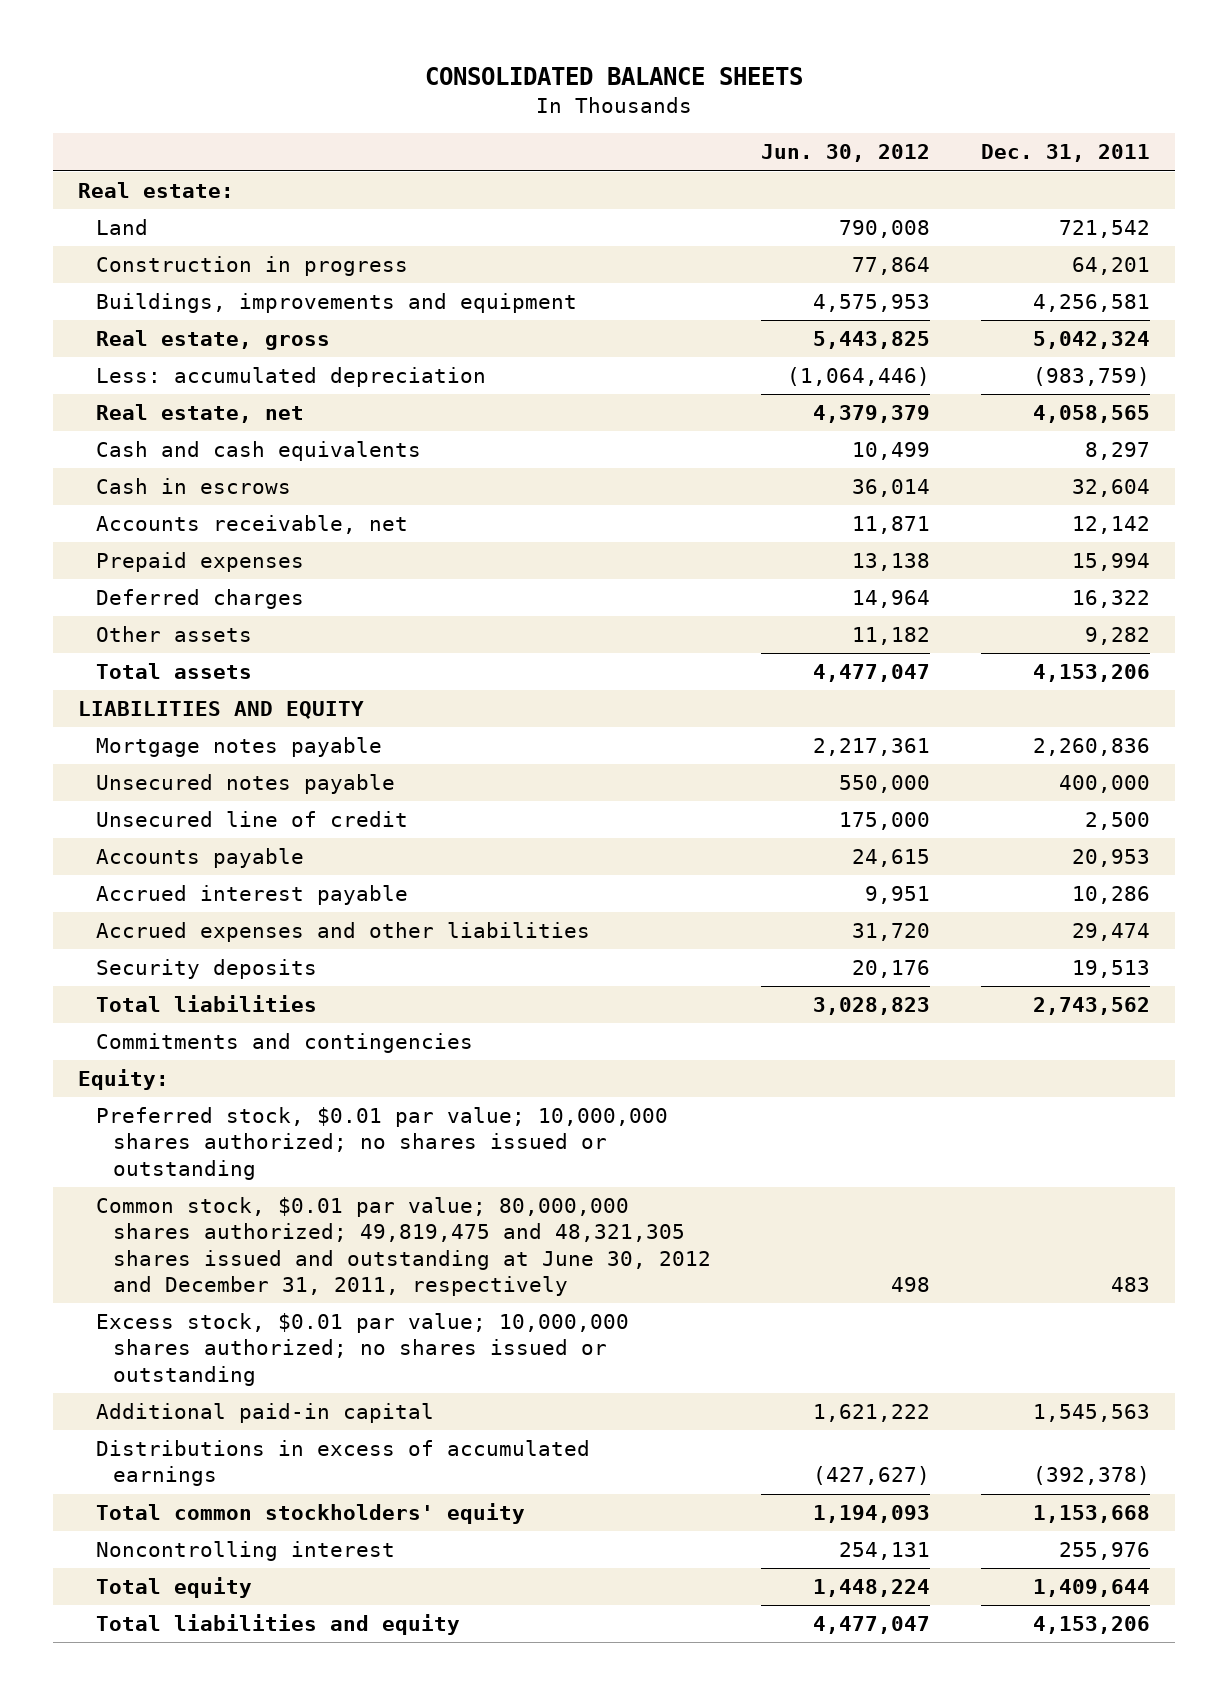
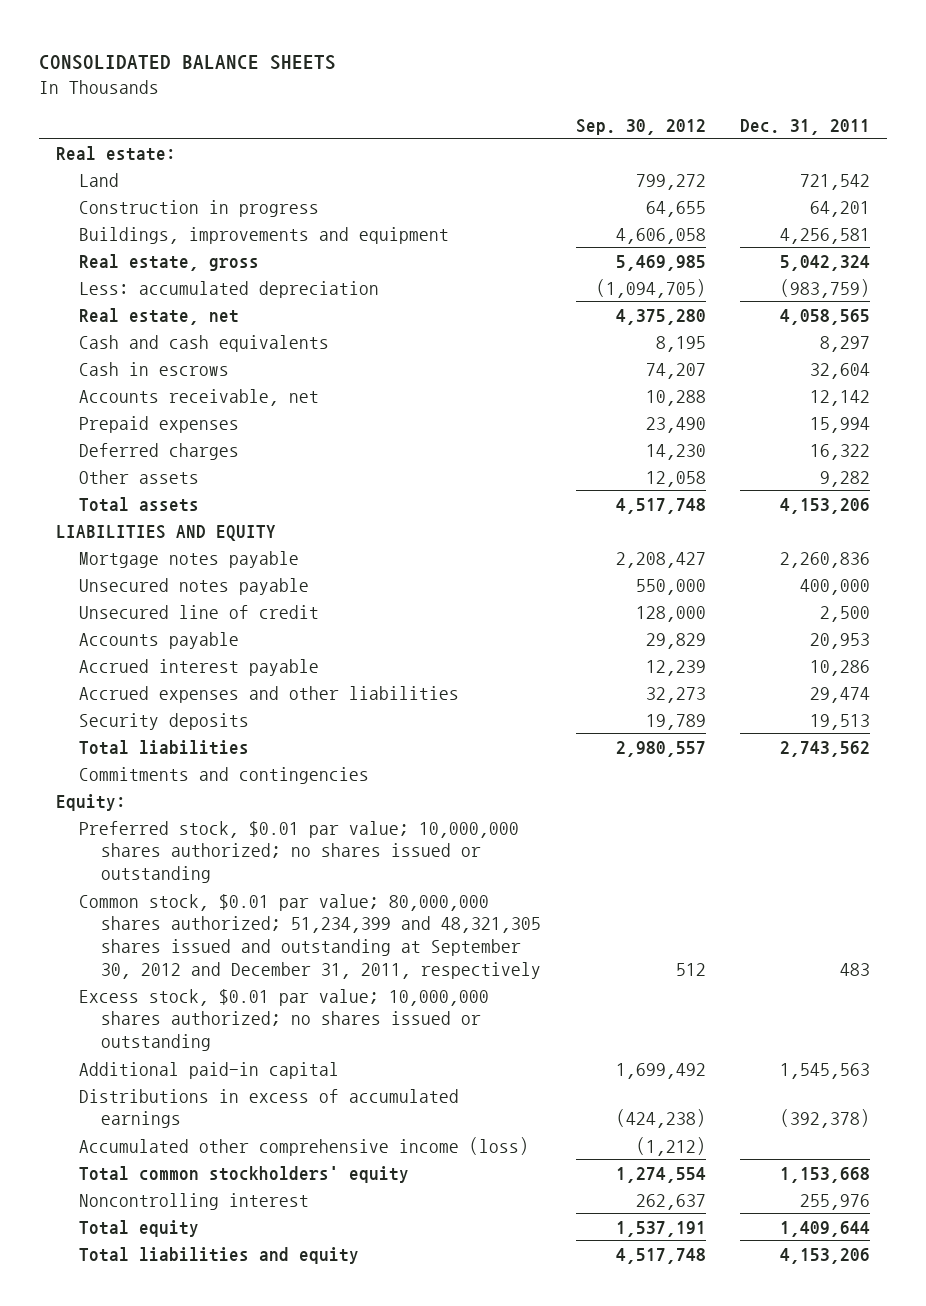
[761,144,931,163] Jun. 30, 2012 -> none
none -> [575,118,706,135] Sep. 30, 2012
[95,1197,711,1296] Common stock, $0.01 par value; 80,000,000 shares authorized; 49,819,475 and 48,321,305 shares issued and outstanding at June 30, 2012 and December 31, 2011, respectively -> [78,893,542,979] Common stock, $0.01 par value; 80,000,000 shares authorized; 51,234,399 and 48,321,305 shares issued and outstanding at September 30, 2012 and December 31, 2011, respectively
none -> [78,1136,529,1156] Accumulated other comprehensive income (loss)

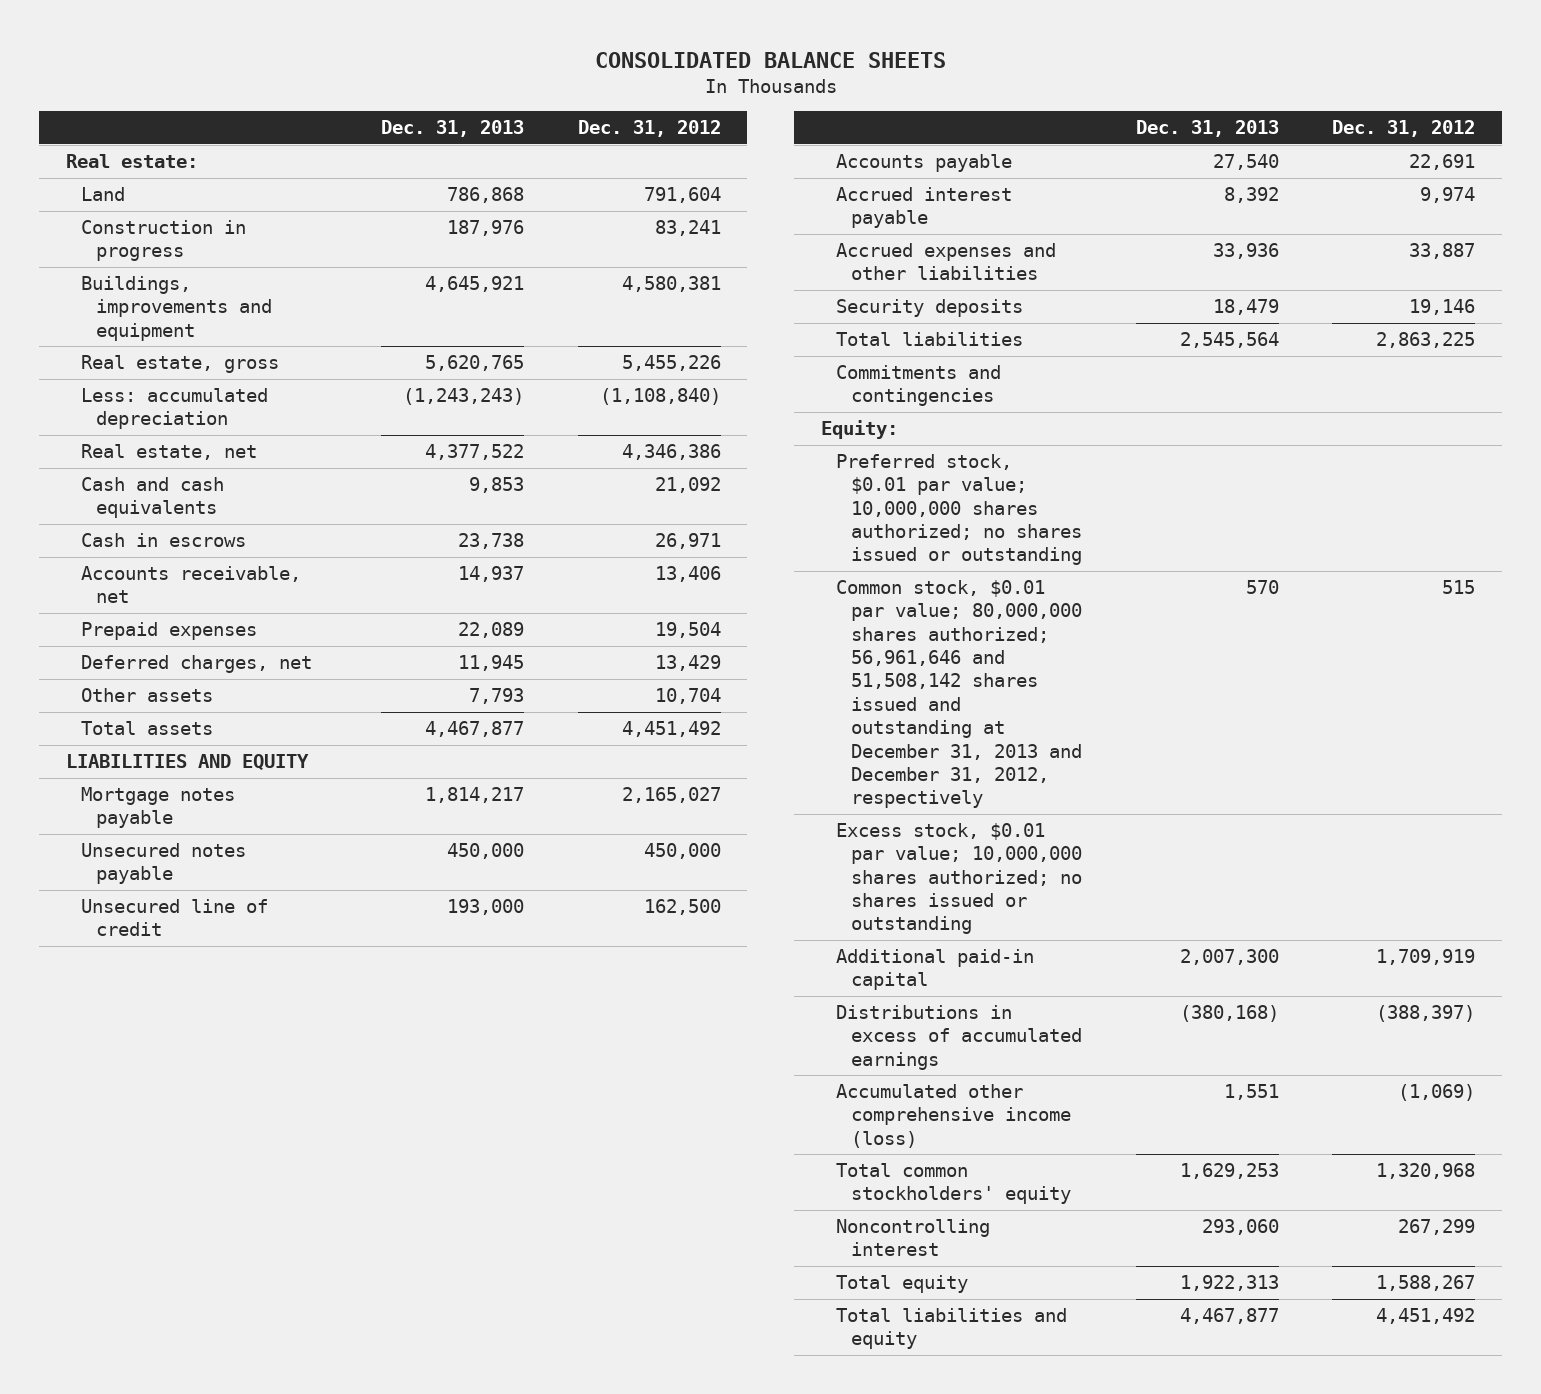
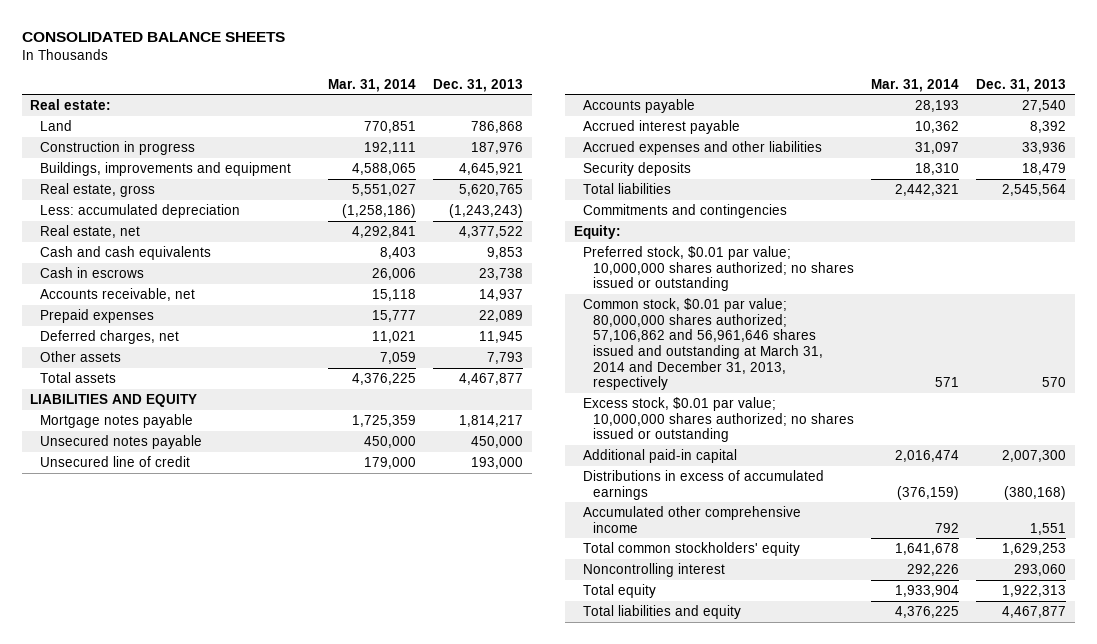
[577,120,721,138] Dec. 31, 2012 -> none
none -> [327,78,416,92] Mar. 31, 2014
[835,580,1082,809] Common stock, $0.01 par value; 80,000,000 shares authorized; 56,961,646 and 51,508,142 shares issued and outstanding at December 31, 2013 and December 31, 2012, respectively -> [583,298,824,391] Common stock, $0.01 par value; 80,000,000 shares authorized; 57,106,862 and 56,961,646 shares issued and outstanding at March 31, 2014 and December 31, 2013, respectively
[835,1084,1071,1148] Accumulated other comprehensive income (loss) -> [583,506,802,533] Accumulated other comprehensive income

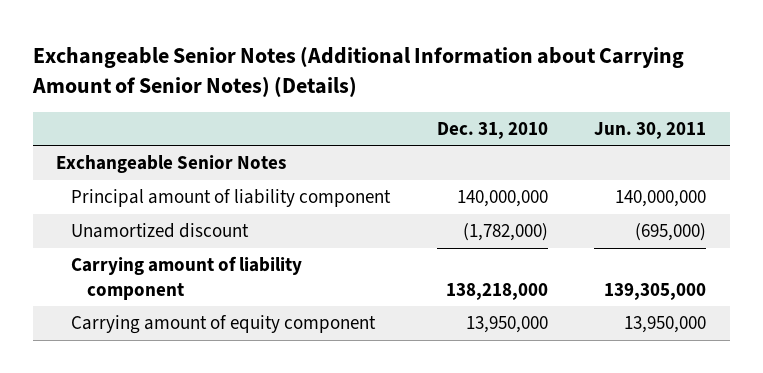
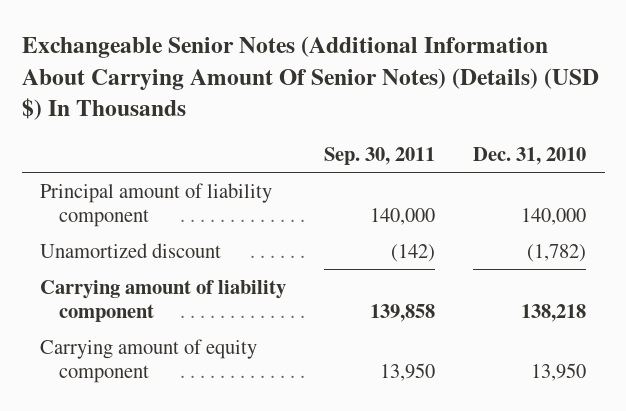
[32,45,685,97] Exchangeable Senior Notes (Additional Information about Carrying Amount of Senior Notes) (Details) -> [21,36,599,121] Exchangeable Senior Notes (Additional Information About Carrying Amount Of Senior Notes) (Details) (USD $) In Thousands
[594,121,707,139] Jun. 30, 2011 -> none
none -> [324,147,436,166] Sep. 30, 2011
[56,155,287,174] Exchangeable Senior Notes -> none
[456,190,548,208] 140,000,000 -> [520,208,586,226] 140,000
[462,223,548,242] (1,782,000) -> [526,243,586,262] (1,782)
[445,282,548,300] 138,218,000 -> [520,304,586,323] 138,218
[465,316,548,334] 13,950,000 -> [530,363,586,382] 13,950

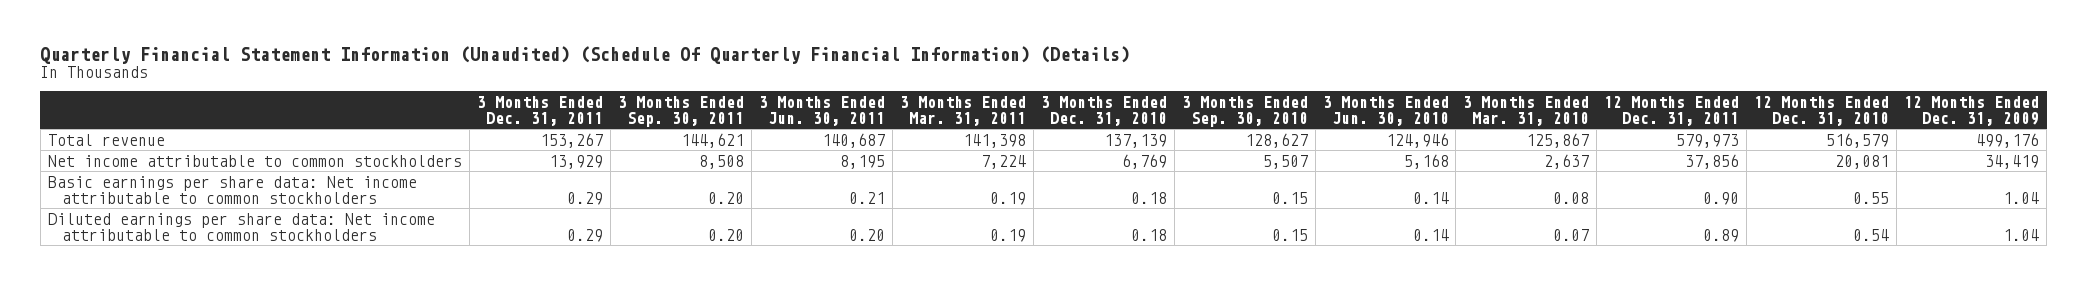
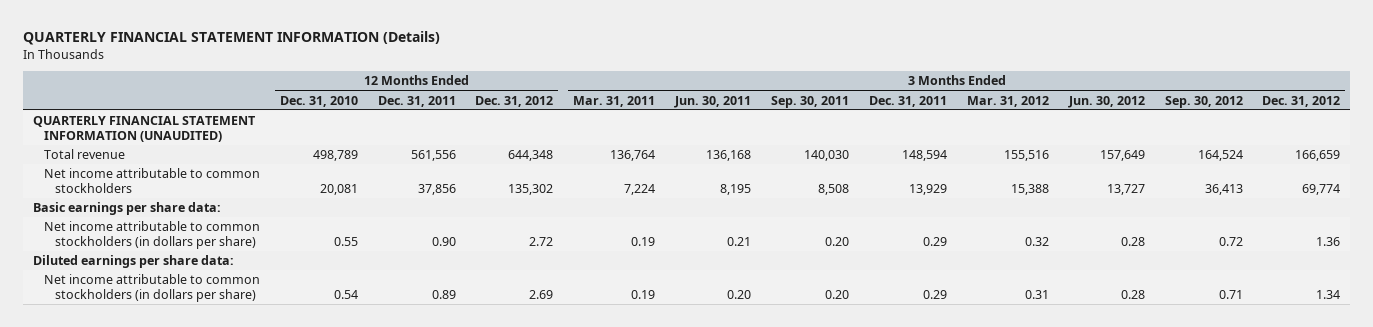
[40,45,1131,64] Quarterly Financial Statement Information (Unaudited) (Schedule Of Quarterly Financial Information) (Details) -> [22,30,440,45] QUARTERLY FINANCIAL STATEMENT INFORMATION (Details)
[1040,95,1167,126] 3 Months Ended Dec. 31, 2010 -> none
[1181,95,1308,127] 3 Months Ended Sep. 30, 2010 -> none
[1322,95,1449,126] 3 Months Ended Jun. 30, 2010 -> none
[1463,95,1590,126] 3 Months Ended Mar. 31, 2010 -> none
[1904,95,2040,126] 12 Months Ended Dec. 31, 2009 -> none
none -> [475,95,554,107] Dec. 31, 2012
none -> [966,95,1049,107] Mar. 31, 2012
none -> [1067,95,1145,108] Jun. 30, 2012
none -> [1164,95,1243,108] Sep. 30, 2012
none -> [1262,95,1341,107] Dec. 31, 2012
none -> [32,116,255,142] QUARTERLY FINANCIAL STATEMENT INFORMATION (UNAUDITED)
[539,132,603,148] 153,267 -> [901,150,947,162] 148,594
[680,132,744,148] 144,621 -> [804,150,850,162] 140,030
[821,132,885,148] 140,687 -> [706,150,752,162] 136,168
[962,133,1026,148] 141,398 -> [610,150,656,162] 136,764
[1676,133,1740,148] 579,973 -> [410,150,456,162] 561,556
[1826,132,1890,148] 516,579 -> [312,150,358,162] 498,789
none -> [32,202,221,216] Basic earnings per share data:
[47,175,417,204] Basic earnings per share data: Net income attributable to common stockholders -> [43,221,260,249] Net income attributable to common stockholders (in dollars per share)
none -> [32,255,234,269] Diluted earnings per share data:
[47,212,435,241] Diluted earnings per share data: Net income attributable to common stockholders -> [43,274,260,302] Net income attributable to common stockholders (in dollars per share)

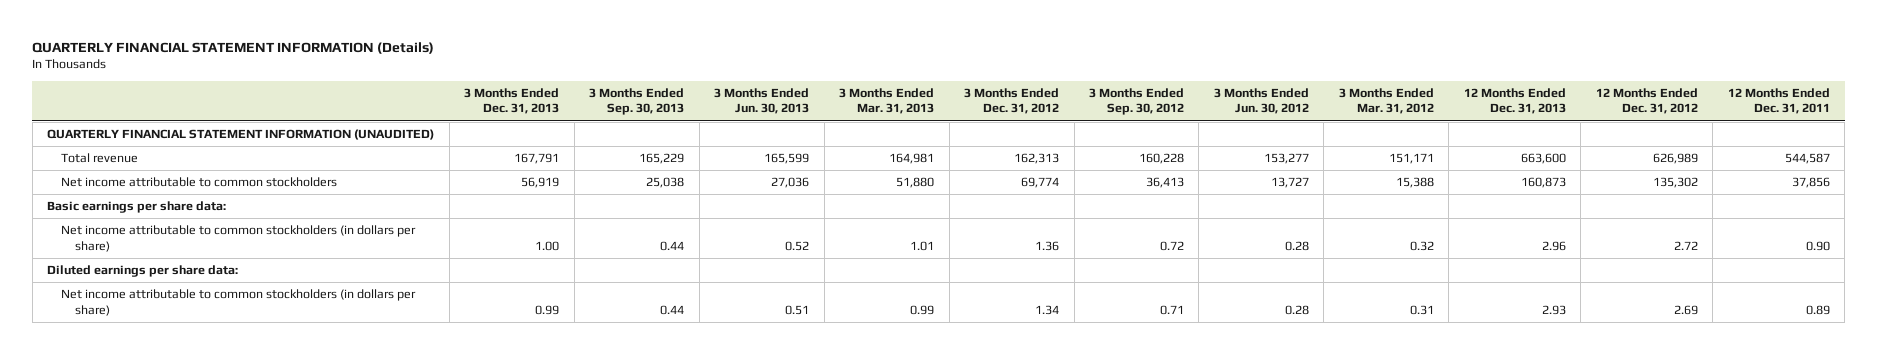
[279,95,358,107] Dec. 31, 2010 -> none
[573,95,656,107] Mar. 31, 2011 -> none
[674,95,752,108] Jun. 30, 2011 -> none
[771,95,850,108] Sep. 30, 2011 -> none
[868,95,947,107] Dec. 31, 2011 -> none
none -> [464,87,560,115] 3 Months Ended Dec. 31, 2013
none -> [589,87,685,116] 3 Months Ended Sep. 30, 2013
none -> [714,87,810,115] 3 Months Ended Jun. 30, 2013
none -> [839,87,935,115] 3 Months Ended Mar. 31, 2013
none -> [1463,87,1566,115] 12 Months Ended Dec. 31, 2013
[410,150,456,162] 561,556 -> [1784,153,1830,165] 544,587
[508,150,554,162] 644,348 -> [1652,153,1698,165] 626,989
[1003,150,1049,162] 155,516 -> [1388,153,1434,165] 151,171
[1099,150,1145,162] 157,649 -> [1263,153,1309,165] 153,277
[1197,150,1243,162] 164,524 -> [1139,153,1185,165] 160,228
[1295,150,1341,162] 166,659 -> [1014,153,1060,165] 162,313

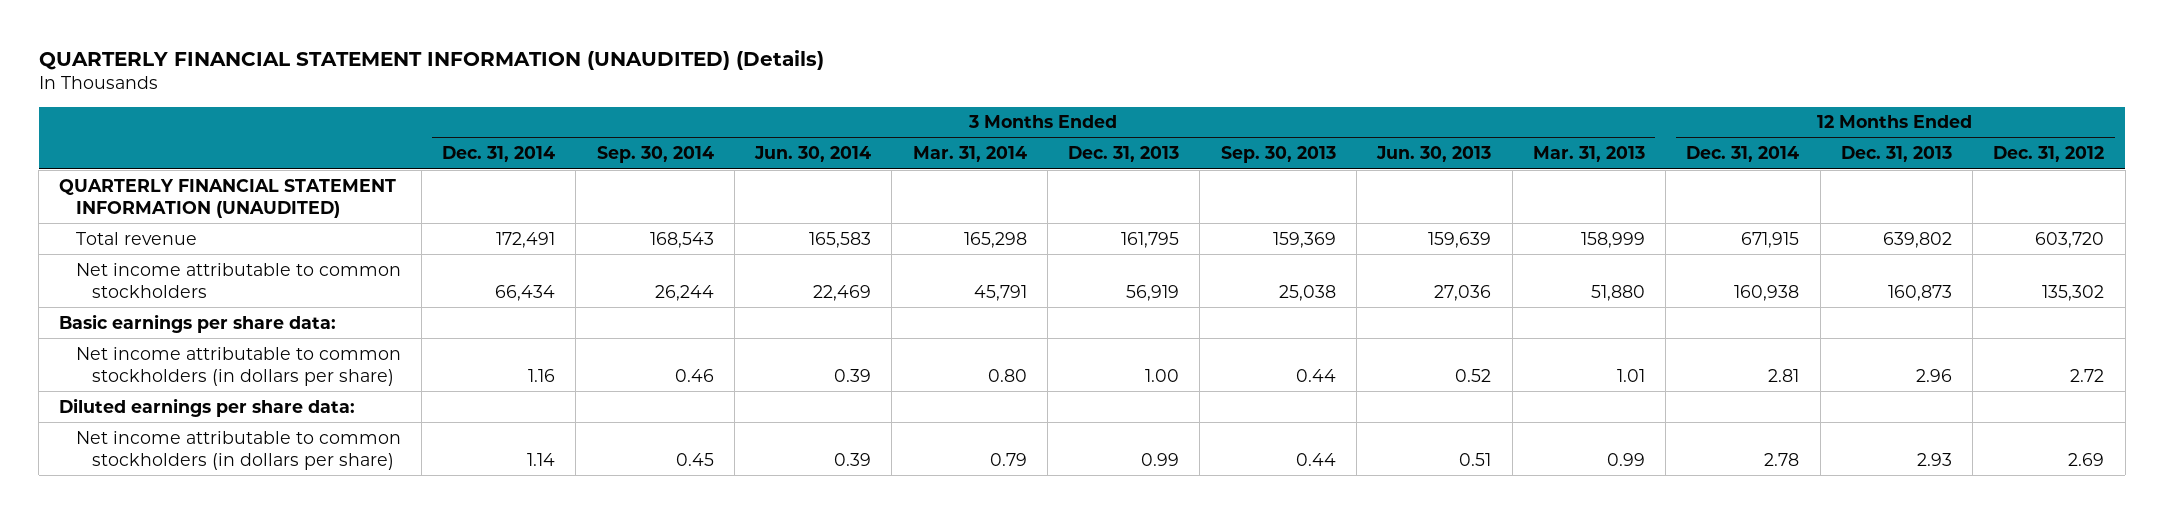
[32,41,435,54] QUARTERLY FINANCIAL STATEMENT INFORMATION (Details) -> [38,49,824,70] QUARTERLY FINANCIAL STATEMENT INFORMATION (UNAUDITED) (Details)
[964,87,1060,115] 3 Months Ended Dec. 31, 2012 -> none
[1089,87,1185,116] 3 Months Ended Sep. 30, 2012 -> none
[1213,87,1309,115] 3 Months Ended Jun. 30, 2012 -> none
[1338,87,1434,115] 3 Months Ended Mar. 31, 2012 -> none
[1727,87,1830,115] 12 Months Ended Dec. 31, 2011 -> none
none -> [442,146,556,163] Dec. 31, 2014
none -> [596,146,714,164] Sep. 30, 2014
none -> [754,146,872,163] Jun. 30, 2014
none -> [912,146,1027,163] Mar. 31, 2014
none -> [1686,146,1800,163] Dec. 31, 2014
[514,153,560,165] 167,791 -> [1121,231,1180,248] 161,795
[639,153,685,165] 165,229 -> [1272,231,1336,248] 159,369
[764,153,810,165] 165,599 -> [1428,231,1492,248] 159,639
[889,153,935,165] 164,981 -> [1580,231,1645,248] 158,999
[1520,153,1566,165] 663,600 -> [1882,231,1952,248] 639,802
[1652,153,1698,165] 626,989 -> [2035,231,2105,248] 603,720

